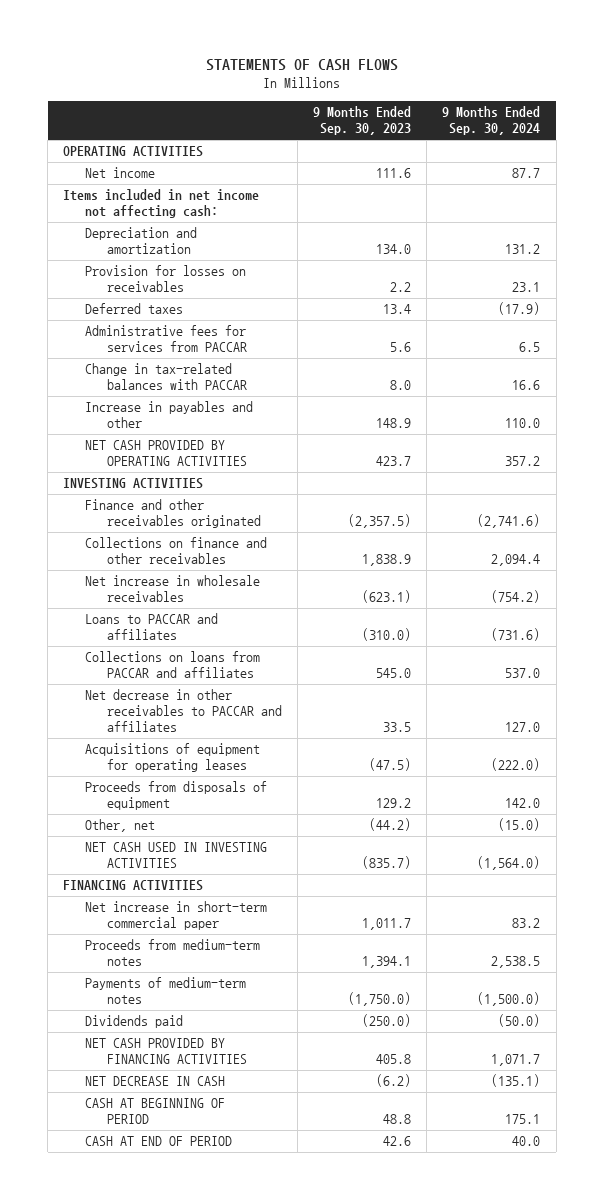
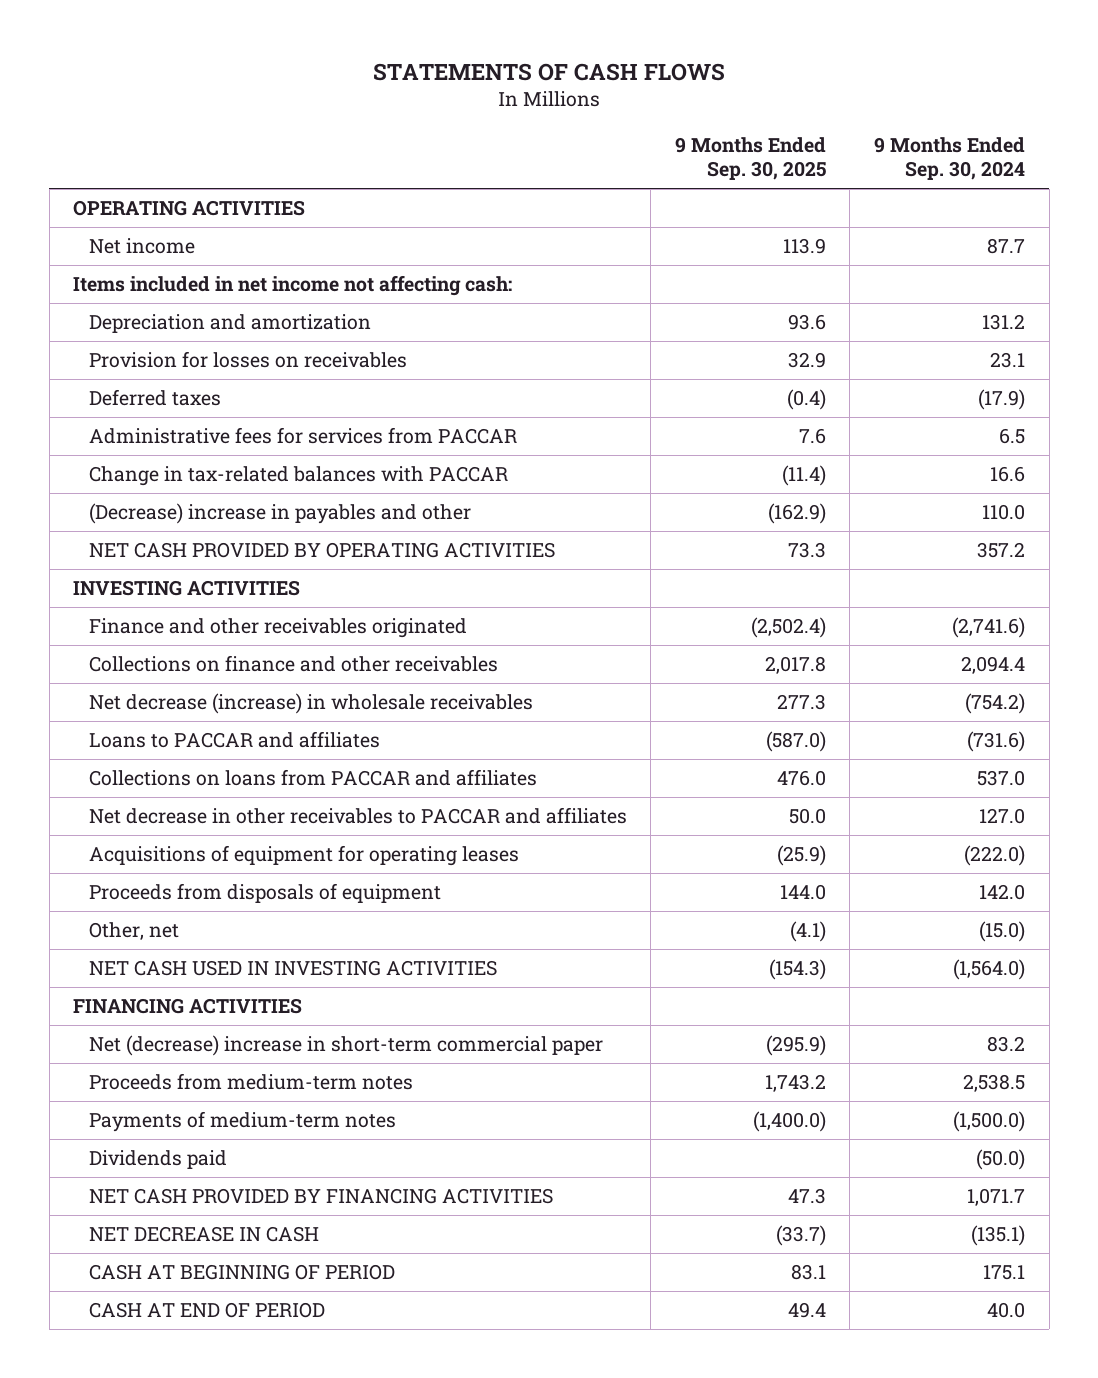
[313,106,412,136] 9 Months Ended Sep. 30, 2023 -> none
none -> [674,136,826,181] 9 Months Ended Sep. 30, 2025
[85,401,254,429] Increase in payables and other -> [88,503,471,525] (Decrease) increase in payables and other
[85,575,261,603] Net increase in wholesale receivables -> [88,693,533,715] Net decrease (increase) in wholesale receivables
[85,901,268,931] Net increase in short-term commercial paper -> [88,1035,603,1057] Net (decrease) increase in short-term commercial paper

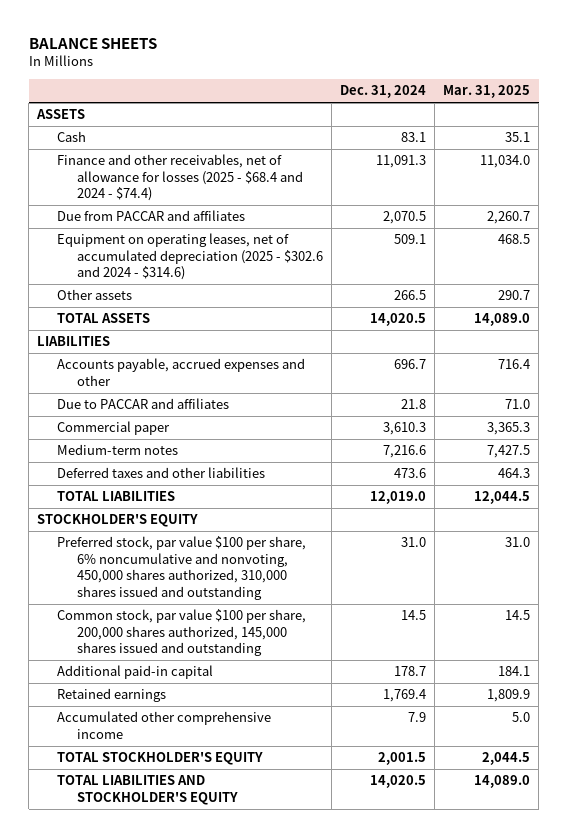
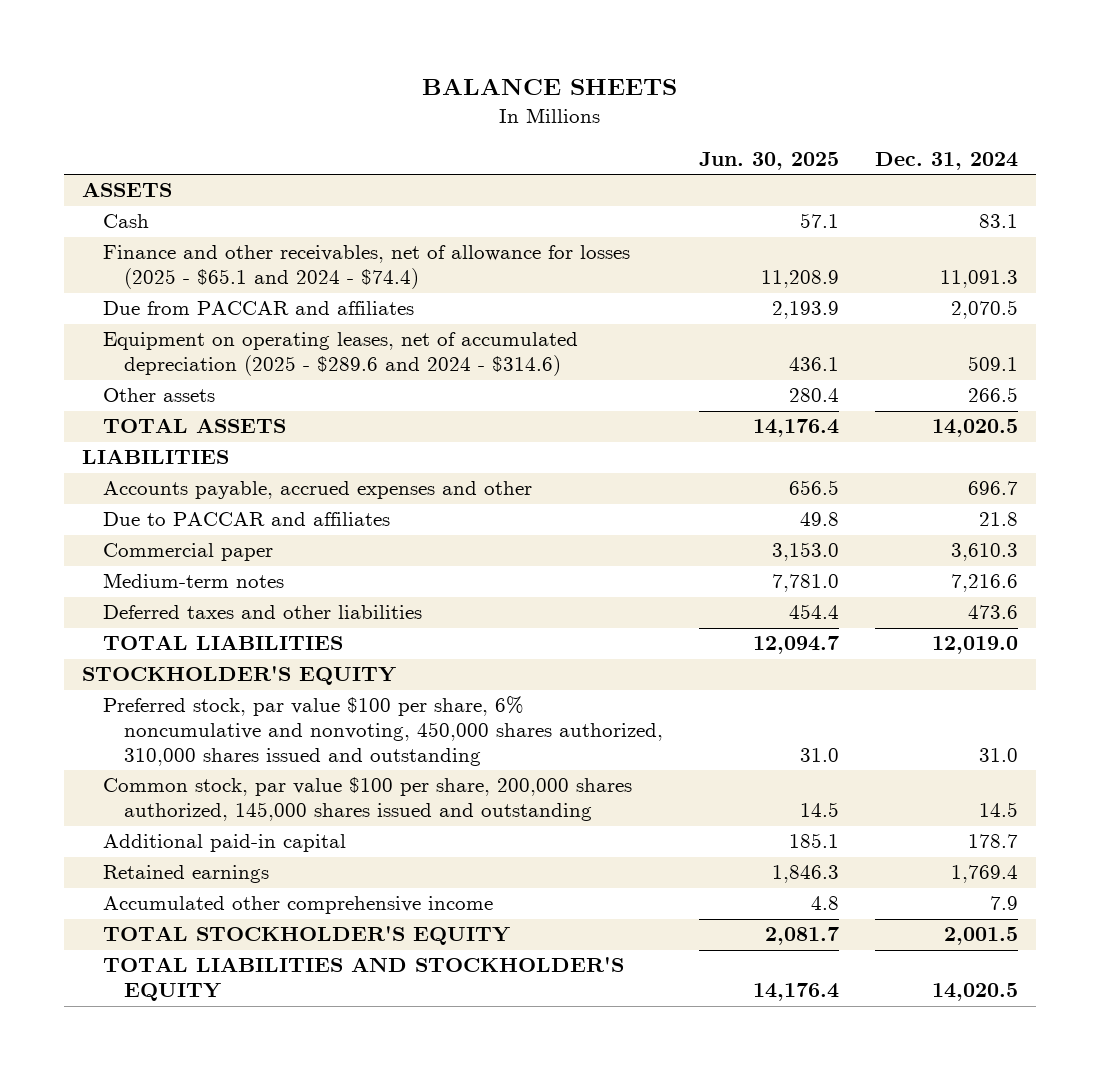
[443,85,531,99] Mar. 31, 2025 -> none
none -> [698,151,839,170] Jun. 30, 2025
[57,154,303,202] Finance and other receivables, net of allowance for losses (2025 - $68.4 and 2024 - $74.4) -> [102,245,630,290] Finance and other receivables, net of allowance for losses (2025 - $65.1 and 2024 - $74.4)
[57,233,323,281] Equipment on operating leases, net of accumulated depreciation (2025 - $302.6 and 2024 - $314.6) -> [102,332,578,377] Equipment on operating leases, net of accumulated depreciation (2025 - $289.6 and 2024 - $314.6)

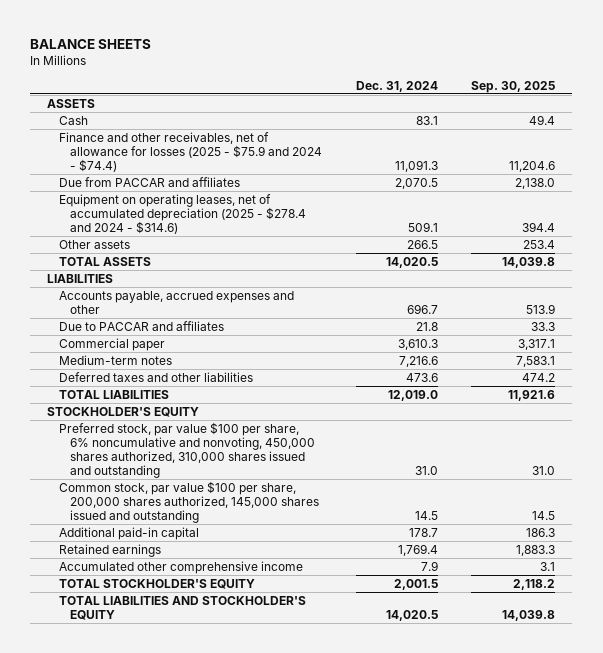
[698,151,839,170] Jun. 30, 2025 -> none
none -> [471,80,556,93] Sep. 30, 2025
[102,245,630,290] Finance and other receivables, net of allowance for losses (2025 - $65.1 and 2024 - $74.4) -> [58,131,323,172] Finance and other receivables, net of allowance for losses (2025 - $75.9 and 2024 - $74.4)
[102,332,578,377] Equipment on operating leases, net of accumulated depreciation (2025 - $289.6 and 2024 - $314.6) -> [58,193,307,234] Equipment on operating leases, net of accumulated depreciation (2025 - $278.4 and 2024 - $314.6)

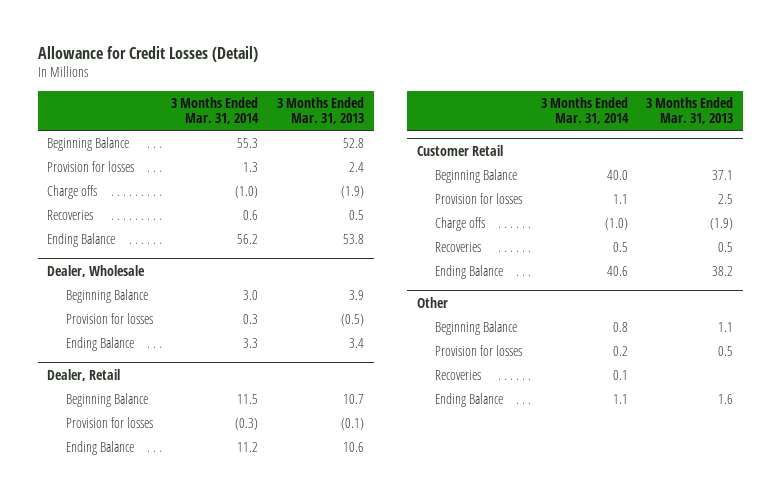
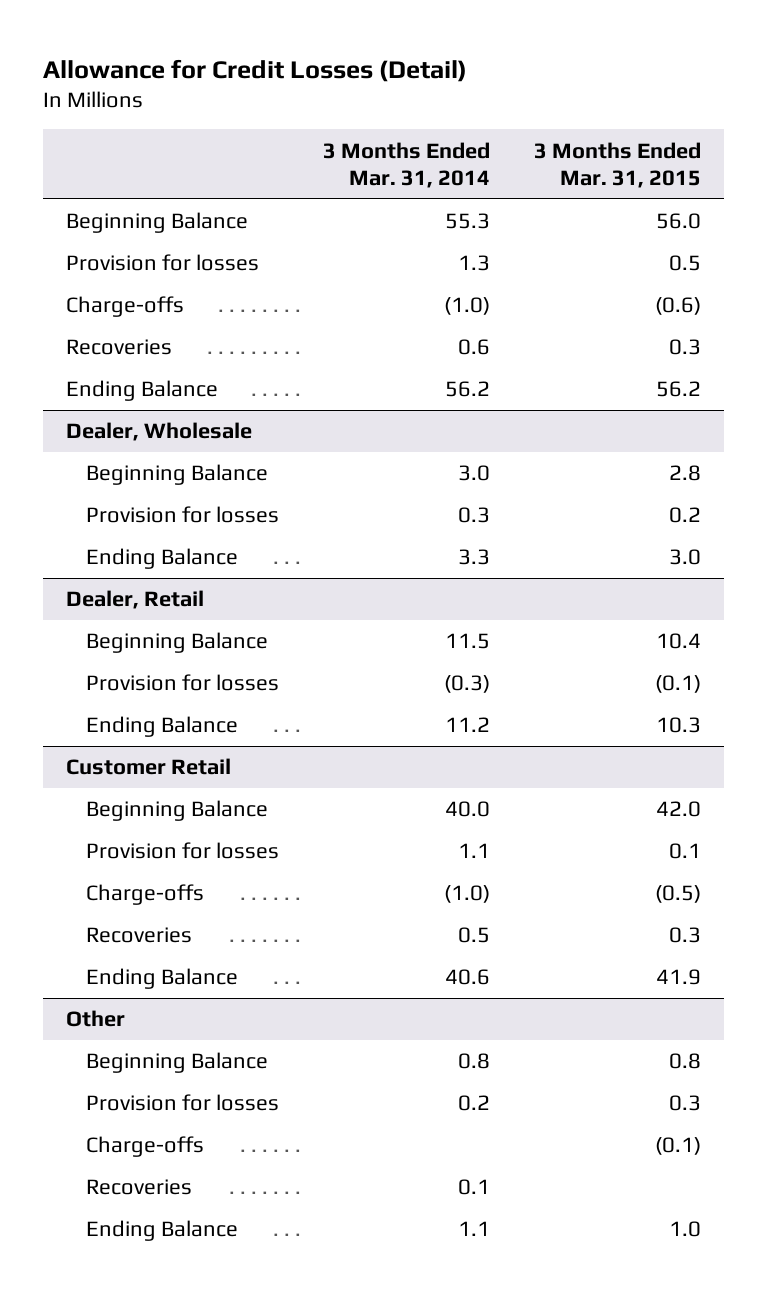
[277,96,365,125] 3 Months Ended Mar. 31, 2013 -> none
none -> [534,141,702,188] 3 Months Ended Mar. 31, 2015
[47,184,98,199] Charge offs -> [65,296,184,318] Charge-offs
[435,216,486,231] Charge offs -> [85,884,204,906] Charge-offs
none -> [85,1136,204,1158] Charge-offs

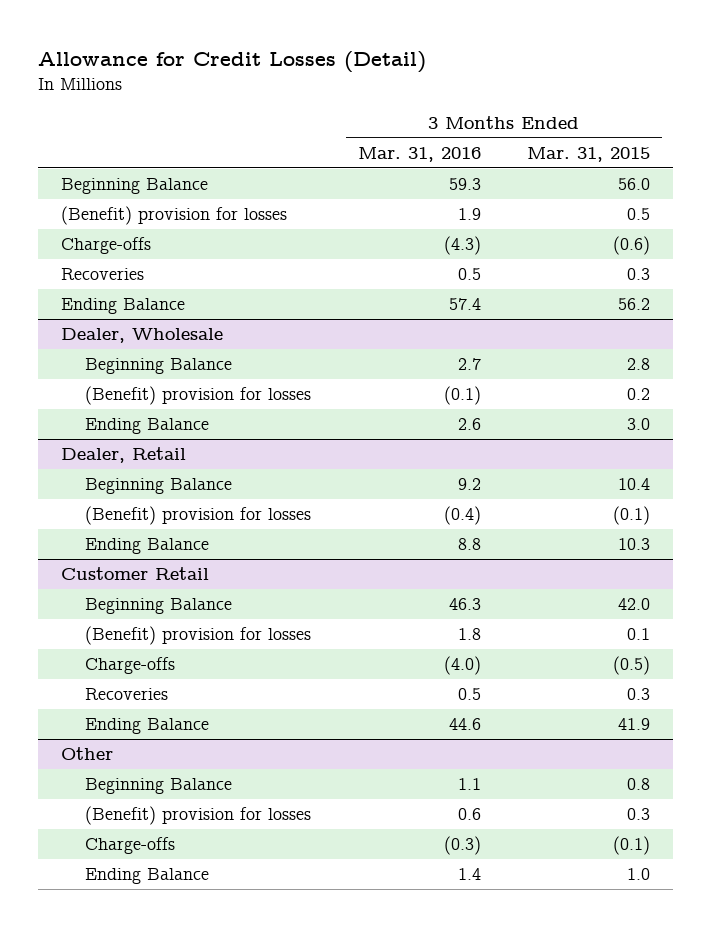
[323,141,491,188] 3 Months Ended Mar. 31, 2014 -> none
none -> [357,146,481,162] Mar. 31, 2016
[65,254,259,272] Provision for losses -> [61,206,288,226] (Benefit) provision for losses
[85,506,279,524] Provision for losses -> [85,386,312,406] (Benefit) provision for losses
[85,674,279,692] Provision for losses -> [85,506,312,526] (Benefit) provision for losses
[85,842,279,860] Provision for losses -> [85,626,312,646] (Benefit) provision for losses
[85,1094,279,1112] Provision for losses -> [85,806,312,826] (Benefit) provision for losses
[85,1179,192,1196] Recoveries -> none

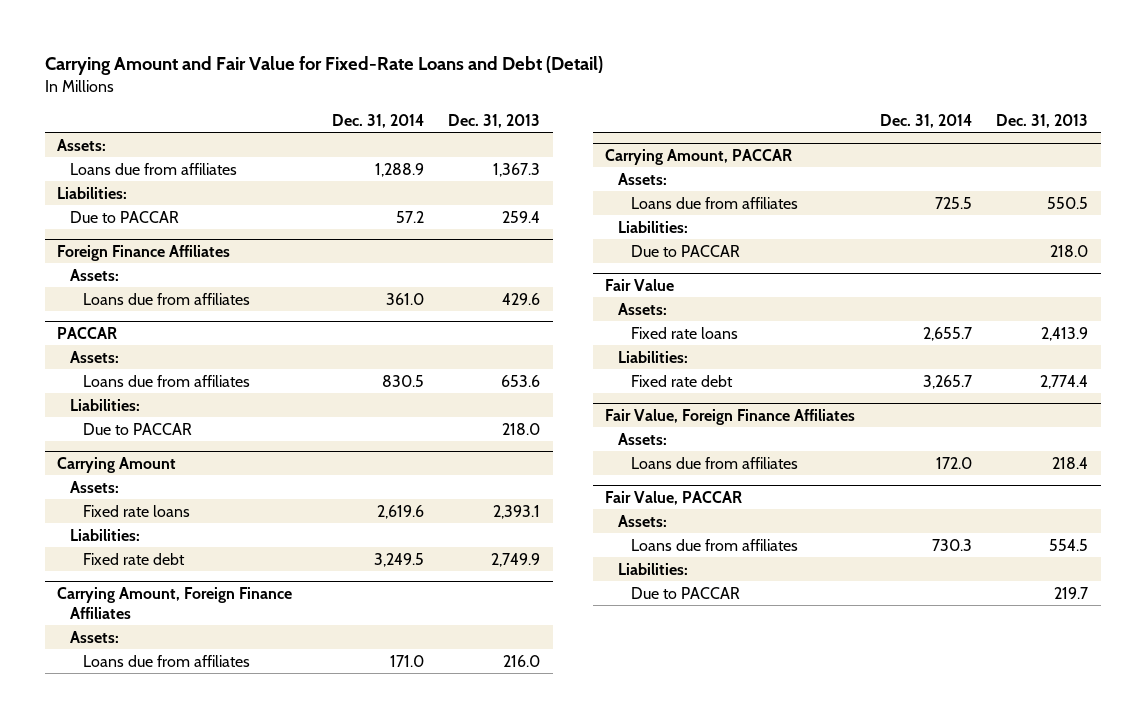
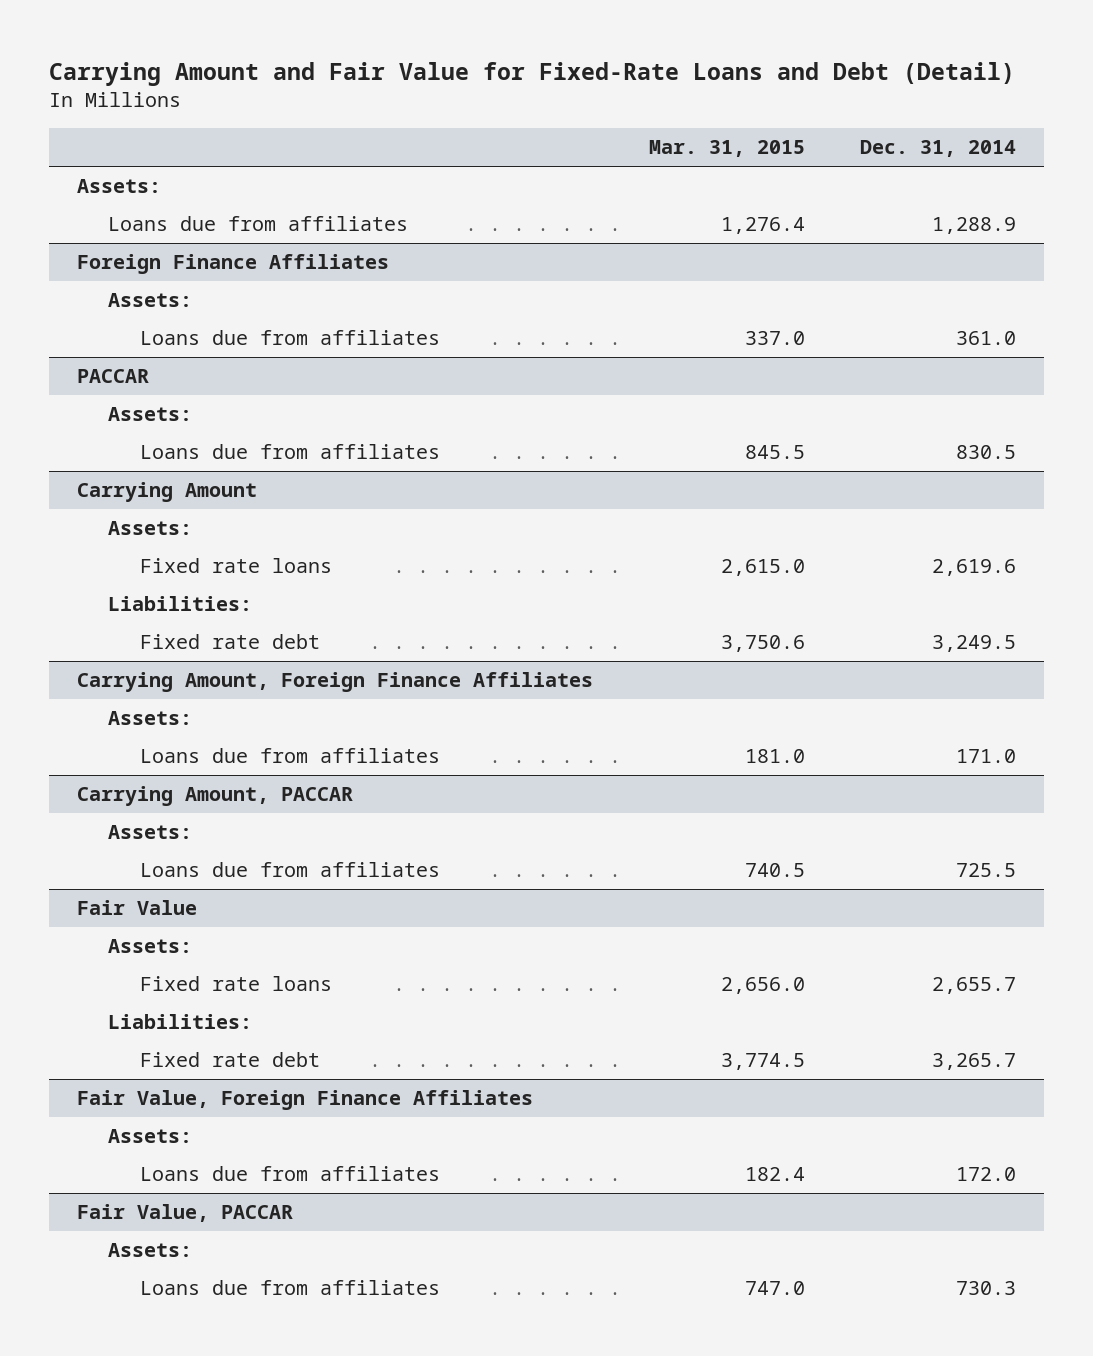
[448,113,541,128] Dec. 31, 2013 -> none
none -> [648,140,805,158] Mar. 31, 2015
[57,186,128,199] Liabilities: -> none
[70,210,180,223] Due to PACCAR -> none
[70,398,141,411] Liabilities: -> none
[83,422,193,435] Due to PACCAR -> none
[618,220,689,233] Liabilities: -> none
[631,244,741,257] Due to PACCAR -> none
[618,562,689,575] Liabilities: -> none
[631,586,741,599] Due to PACCAR -> none

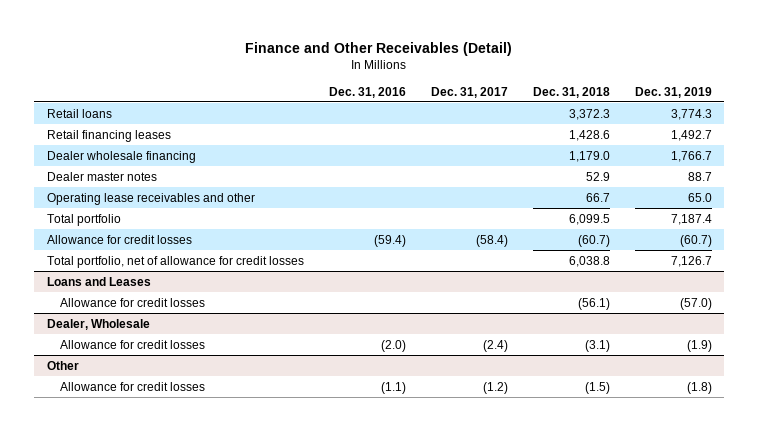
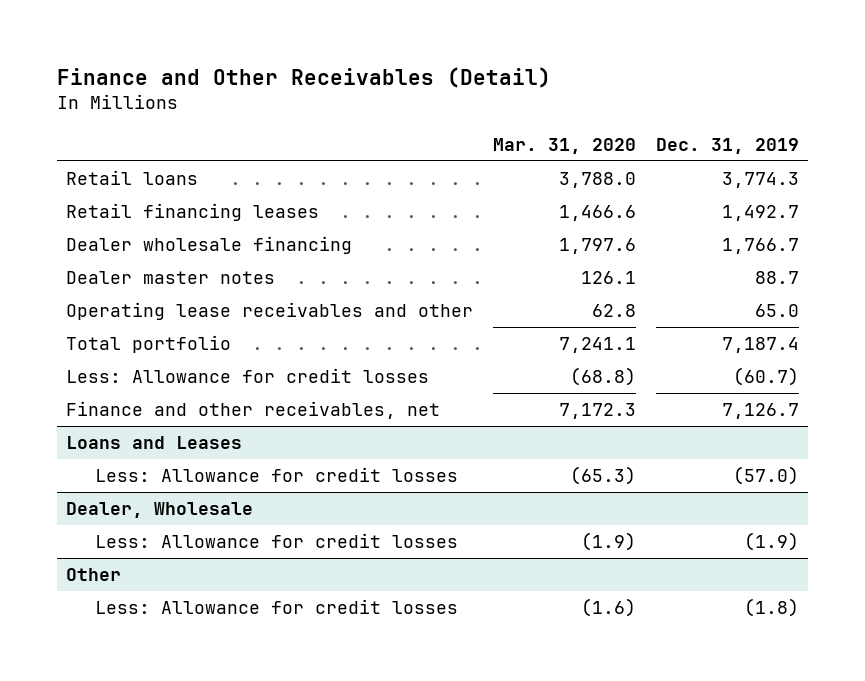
[328,86,406,98] Dec. 31, 2016 -> none
[430,86,508,98] Dec. 31, 2017 -> none
[532,86,610,98] Dec. 31, 2018 -> none
none -> [493,137,637,154] Mar. 31, 2020
[46,234,192,244] Allowance for credit losses -> [66,368,430,384] Less: Allowance for credit losses
[46,255,304,268] Total portfolio, net of allowance for credit losses -> [66,401,441,420] Finance and other receivables, net
[60,297,206,307] Allowance for credit losses -> [95,467,459,483] Less: Allowance for credit losses
[60,339,206,349] Allowance for credit losses -> [95,533,459,549] Less: Allowance for credit losses
[60,381,206,391] Allowance for credit losses -> [95,599,459,615] Less: Allowance for credit losses

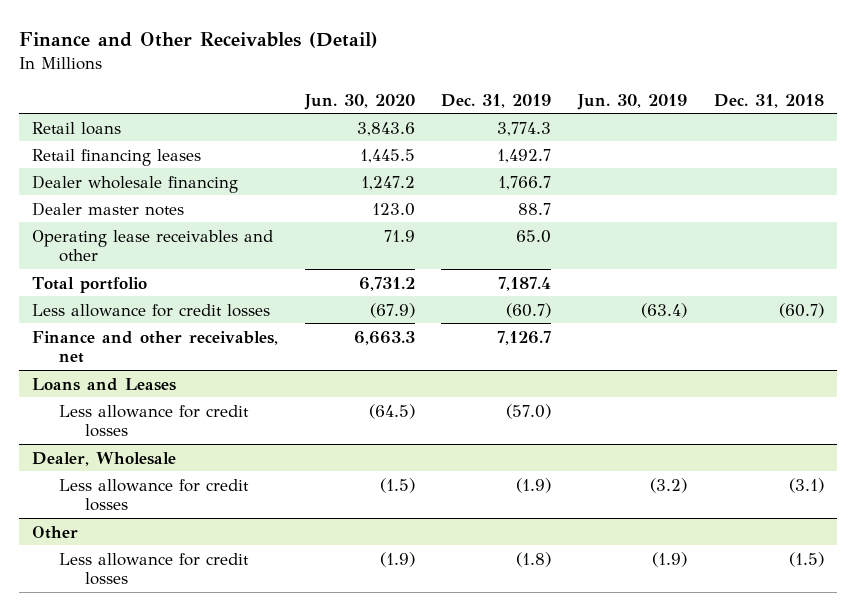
[493,137,637,154] Mar. 31, 2020 -> none
none -> [303,93,415,110] Jun. 30, 2020
none -> [577,93,688,110] Jun. 30, 2019
none -> [713,93,824,108] Dec. 31, 2018
[66,368,430,384] Less: Allowance for credit losses -> [32,303,271,317] Less allowance for credit losses
[95,467,459,483] Less: Allowance for credit losses -> [58,404,249,438] Less allowance for credit losses
[95,533,459,549] Less: Allowance for credit losses -> [58,478,249,512] Less allowance for credit losses
[95,599,459,615] Less: Allowance for credit losses -> [58,552,249,586] Less allowance for credit losses

